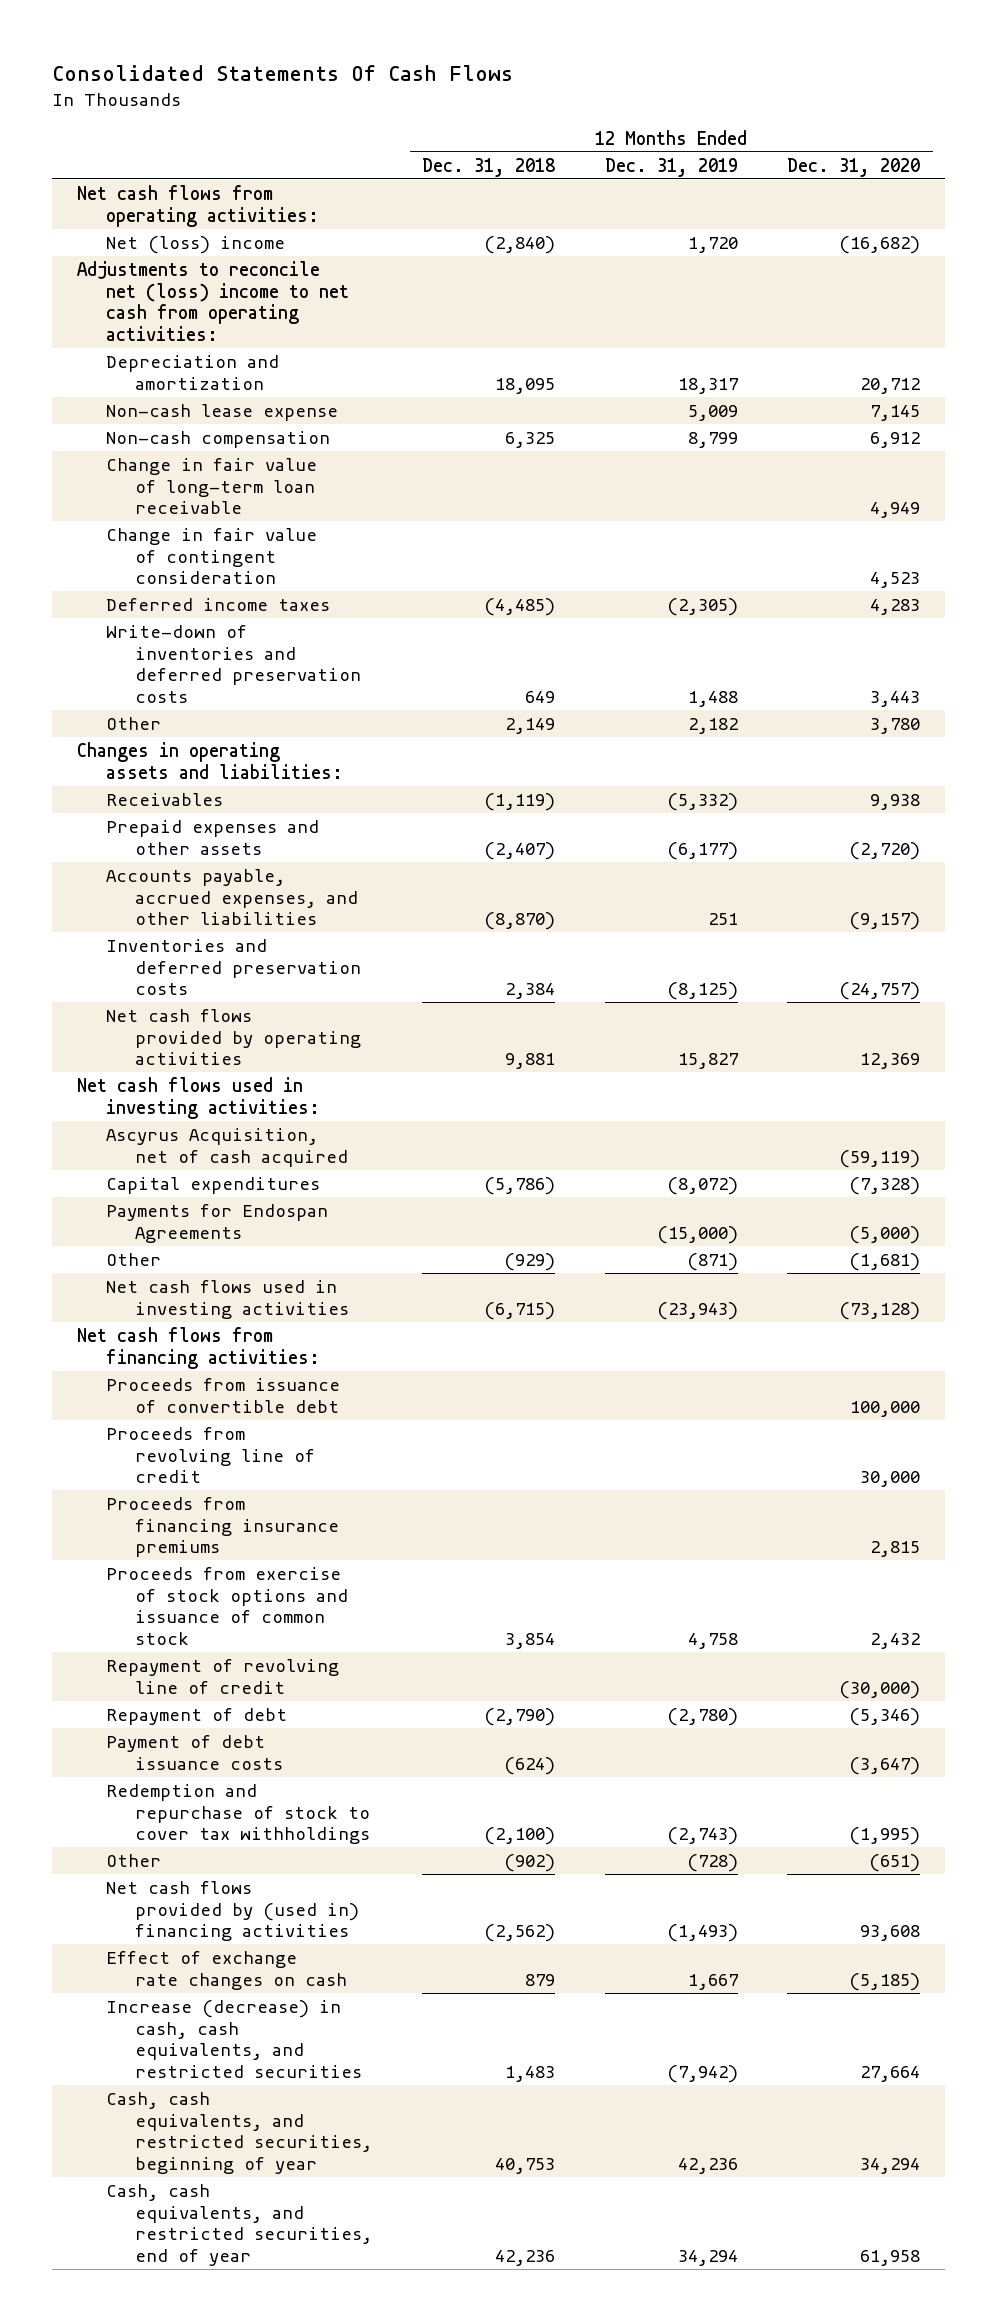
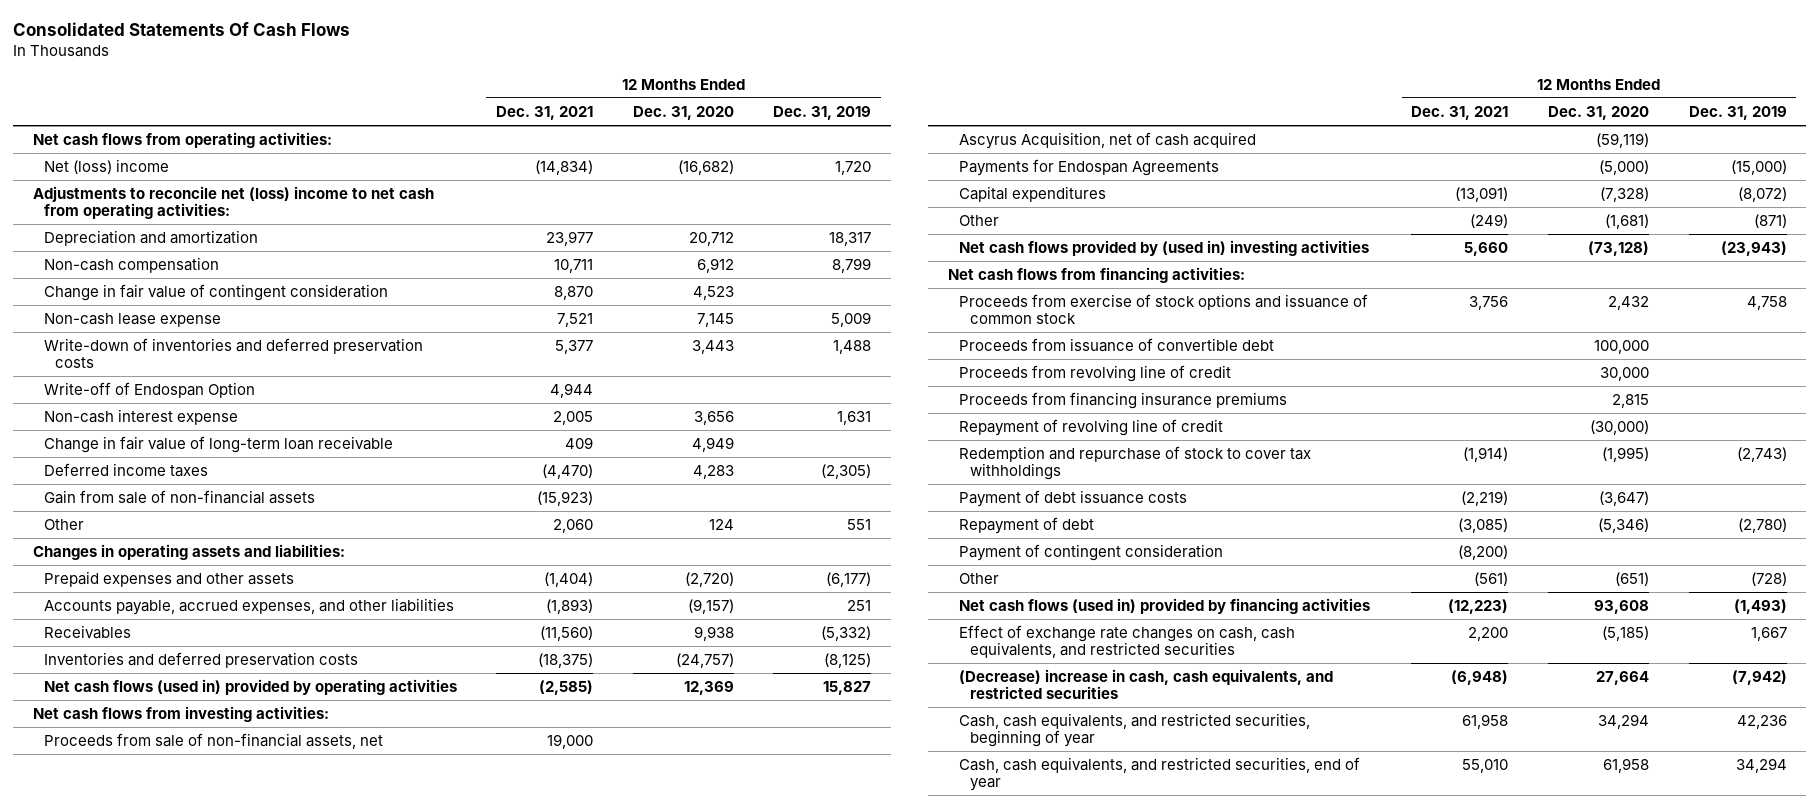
[422,157,556,177] Dec. 31, 2018 -> none
none -> [496,105,594,120] Dec. 31, 2021
[106,403,339,421] Non-cash lease expense -> [43,312,221,327] Non-cash lease expense
none -> [43,381,255,398] Write-off of Endospan Option
none -> [43,408,238,425] Non-cash interest expense
[106,457,318,515] Change in fair value of long-term loan receivable -> [43,435,393,453] Change in fair value of long-term loan receivable
[106,597,331,611] Deferred income taxes -> [43,462,208,477] Deferred income taxes
none -> [43,489,315,504] Gain from sale of non-financial assets
[687,717,738,734] 2,182 -> [847,518,872,530] 551
[870,717,921,734] 3,780 -> [708,518,734,530] 124
[106,792,224,806] Receivables -> [43,624,131,639] Receivables
[106,1008,362,1066] Net cash flows provided by operating activities -> [43,678,457,695] Net cash flows (used in) provided by operating activities
[77,1076,321,1119] Net cash flows used in investing activities: -> [32,705,329,722] Net cash flows from investing activities:
none -> [43,732,383,749] Proceeds from sale of non-financial assets, net
[106,1176,321,1194] Capital expenditures -> [958,185,1106,202] Capital expenditures
[106,1279,350,1319] Net cash flows used in investing activities -> [958,239,1369,256] Net cash flows provided by (used in) investing activities
[106,1566,349,1645] Proceeds from exercise of stock options and issuance of common stock -> [958,293,1368,325] Proceeds from exercise of stock options and issuance of common stock
[106,1734,284,1770] Payment of debt issuance costs -> [958,489,1187,507] Payment of debt issuance costs
[106,1707,288,1725] Repayment of debt -> [958,516,1094,534] Repayment of debt
none -> [958,543,1223,561] Payment of contingent consideration
[106,1880,360,1942] Net cash flows provided by (used in) financing activities -> [958,597,1370,614] Net cash flows (used in) provided by financing activities
[106,1950,348,1990] Effect of exchange rate changes on cash -> [958,624,1295,659] Effect of exchange rate changes on cash, cash equivalents, and restricted securities
[106,1999,363,2078] Increase (decrease) in cash, cash equivalents, and restricted securities -> [958,668,1333,700] (Decrease) increase in cash, cash equivalents, and restricted securities

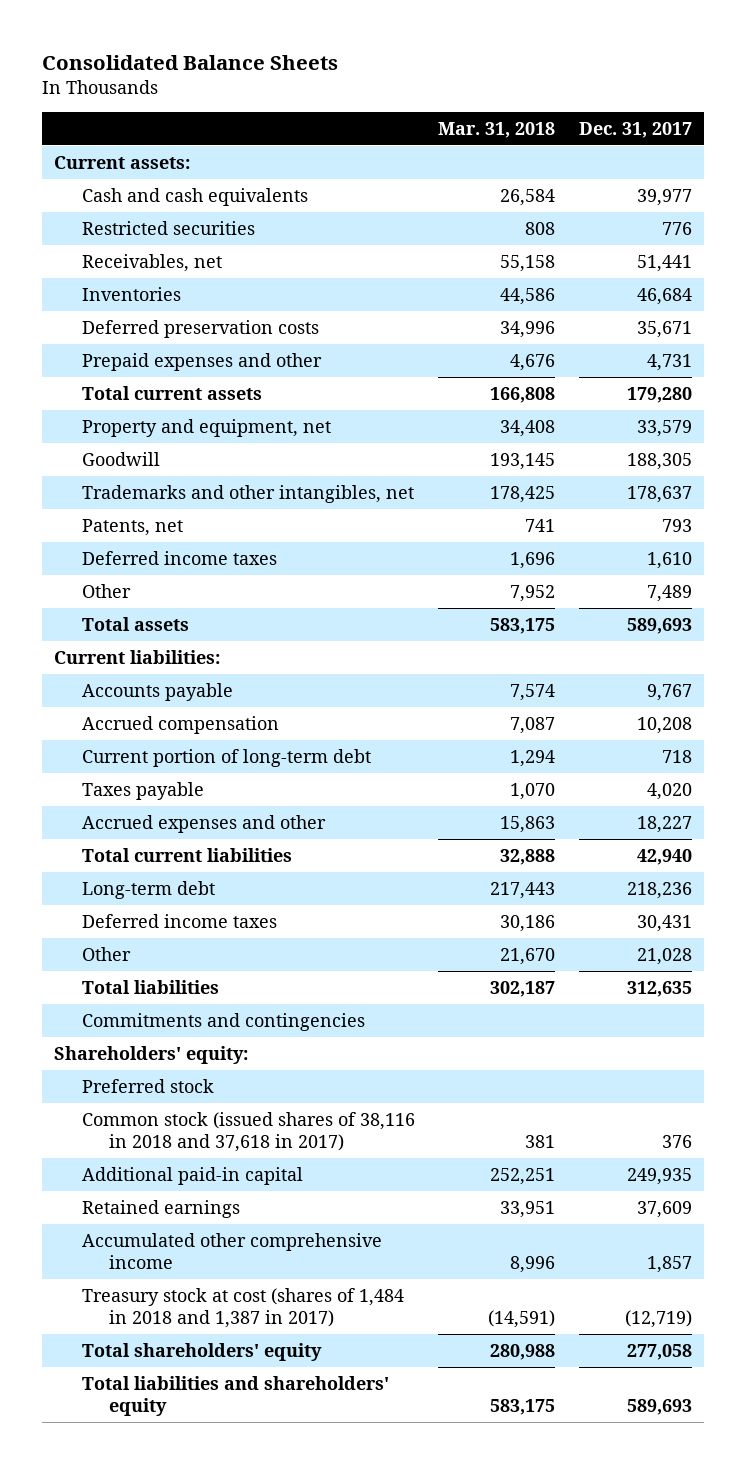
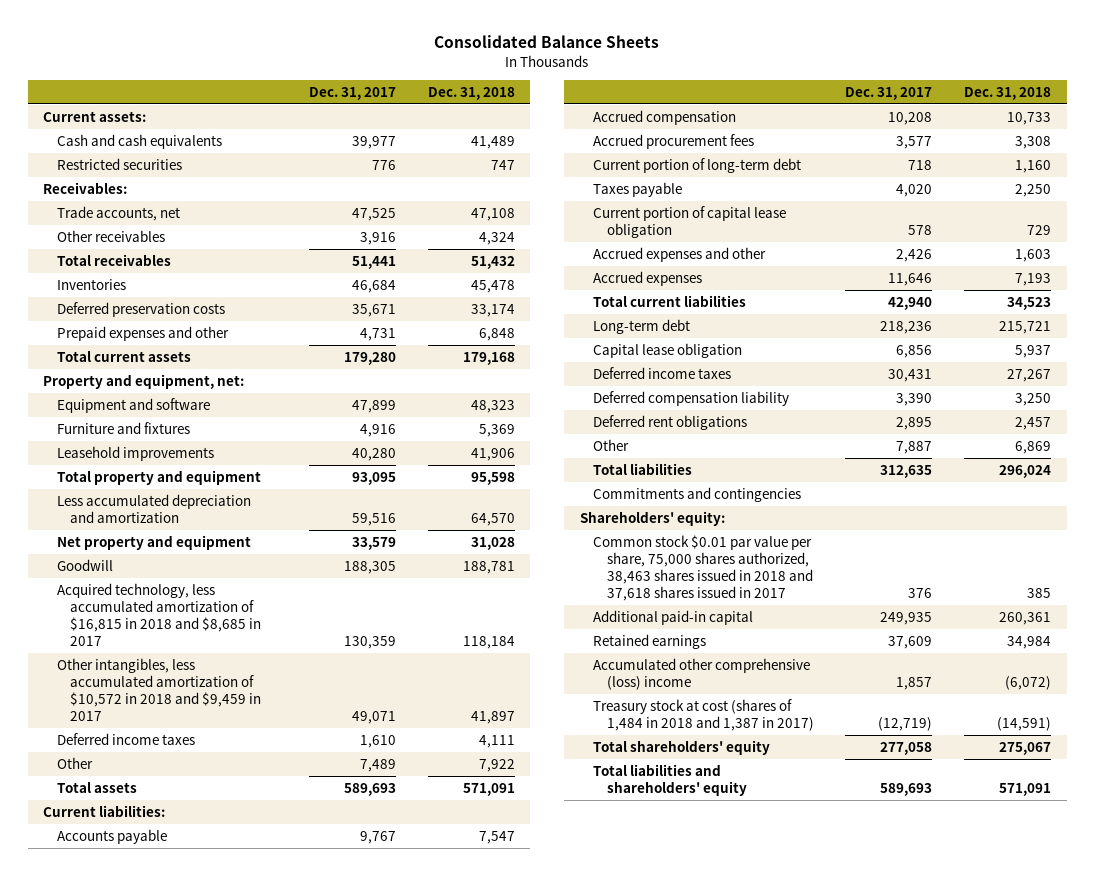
[438,121,556,138] Mar. 31, 2018 -> none
none -> [427,86,515,100] Dec. 31, 2018
none -> [43,181,128,194] Receivables:
none -> [56,205,180,221] Trade accounts, net
none -> [56,229,165,242] Other receivables
[81,253,222,272] Receivables, net -> [56,253,171,266] Total receivables
none -> [43,373,245,389] Property and equipment, net:
none -> [56,397,210,413] Equipment and software
none -> [56,421,190,434] Furniture and fixtures
none -> [56,445,214,461] Leasehold improvements
none -> [56,469,261,485] Total property and equipment
none -> [56,493,251,523] Less accumulated depreciation and amortization
[81,418,331,437] Property and equipment, net -> [56,534,251,550] Net property and equipment
[81,484,414,503] Trademarks and other intangibles, net -> none
[81,518,183,536] Patents, net -> none
none -> [56,582,261,646] Acquired technology, less accumulated amortization of $16,815 in 2018 and $8,685 in 2017
none -> [56,657,261,721] Other intangibles, less accumulated amortization of $10,572 in 2018 and $9,459 in 2017
none -> [593,133,755,149] Accrued procurement fees
none -> [593,205,787,238] Current portion of capital lease obligation
[636,815,692,833] 18,227 -> [896,248,933,262] 2,426
none -> [593,270,703,286] Accrued expenses
none -> [593,342,743,358] Capital lease obligation
none -> [593,390,790,406] Deferred compensation liability
none -> [593,414,748,430] Deferred rent obligations
[636,947,692,965] 21,028 -> [896,440,933,454] 7,887
[81,1078,214,1093] Preferred stock -> none
[81,1111,415,1153] Common stock (issued shares of 38,116 in 2018 and 37,618 in 2017) -> [593,534,813,601] Common stock $0.01 par value per share, 75,000 shares authorized, 38,463 shares issued in 2018 and 37,618 shares issued in 2017
[81,1232,382,1270] Accumulated other comprehensive income -> [593,657,811,690] Accumulated other comprehensive (loss) income

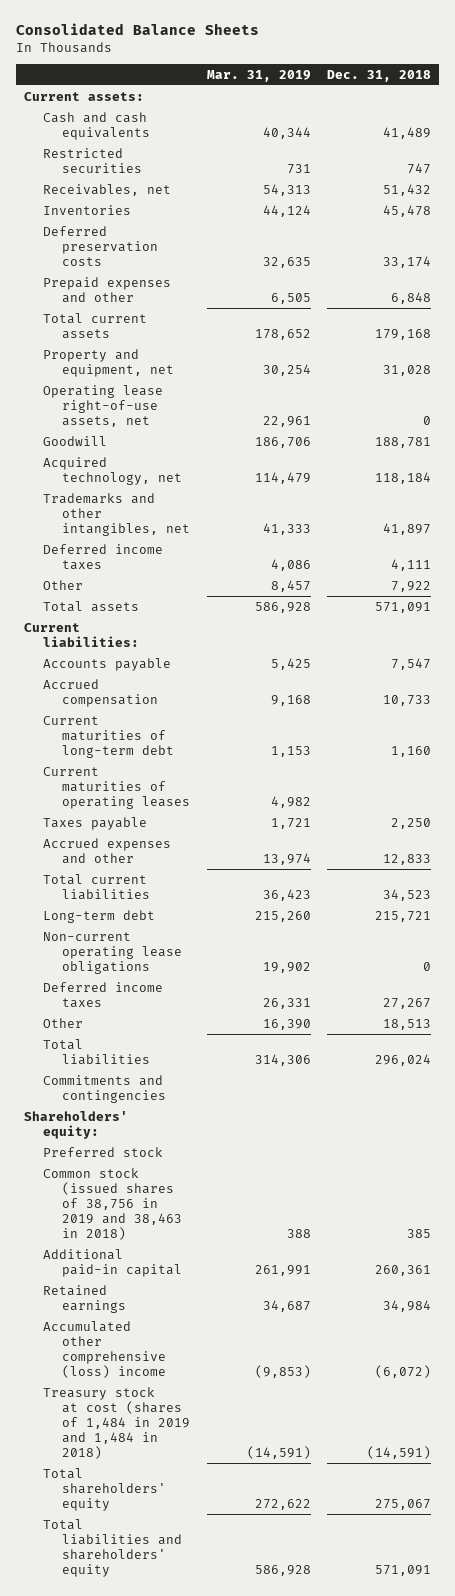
[308,86,396,100] Dec. 31, 2017 -> none
none -> [206,69,311,82] Mar. 31, 2019
[43,181,128,194] Receivables: -> none
[56,205,180,221] Trade accounts, net -> none
[56,229,165,242] Other receivables -> none
[56,253,171,266] Total receivables -> [43,183,172,196] Receivables, net
[43,373,245,389] Property and equipment, net: -> none
[56,397,210,413] Equipment and software -> none
[56,421,190,434] Furniture and fixtures -> none
[56,445,214,461] Leasehold improvements -> none
[56,469,261,485] Total property and equipment -> none
[56,493,251,523] Less accumulated depreciation and amortization -> none
[56,534,251,550] Net property and equipment -> [43,348,175,377] Property and equipment, net
none -> [43,384,164,427] Operating lease right-of-use assets, net
[56,582,261,646] Acquired technology, less accumulated amortization of $16,815 in 2018 and $8,685 in 2017 -> [43,456,183,485] Acquired technology, net
[56,657,261,721] Other intangibles, less accumulated amortization of $10,572 in 2018 and $9,459 in 2017 -> [43,492,191,536] Trademarks and other intangibles, net
[593,133,755,149] Accrued procurement fees -> none
[593,157,802,173] Current portion of long-term debt -> [43,715,175,758] Current maturities of long-term debt
none -> [43,766,191,809] Current maturities of operating leases
[593,205,787,238] Current portion of capital lease obligation -> none
[593,270,703,286] Accrued expenses -> none
[1015,248,1052,262] 1,603 -> [382,853,431,865] 12,833
[593,342,743,358] Capital lease obligation -> none
none -> [43,931,183,974] Non-current operating lease obligations
[593,390,790,406] Deferred compensation liability -> none
[593,414,748,430] Deferred rent obligations -> none
[1015,440,1052,454] 6,869 -> [382,1018,431,1030] 18,513
none -> [43,1146,164,1157] Preferred stock
[593,534,813,601] Common stock $0.01 par value per share, 75,000 shares authorized, 38,463 shares issued in 2018 and 37,618 shares issued in 2017 -> [43,1167,183,1240] Common stock (issued shares of 38,756 in 2019 and 38,463 in 2018)
[593,698,814,731] Treasury stock at cost (shares of 1,484 in 2018 and 1,387 in 2017) -> [43,1386,191,1459] Treasury stock at cost (shares of 1,484 in 2019 and 1,484 in 2018)

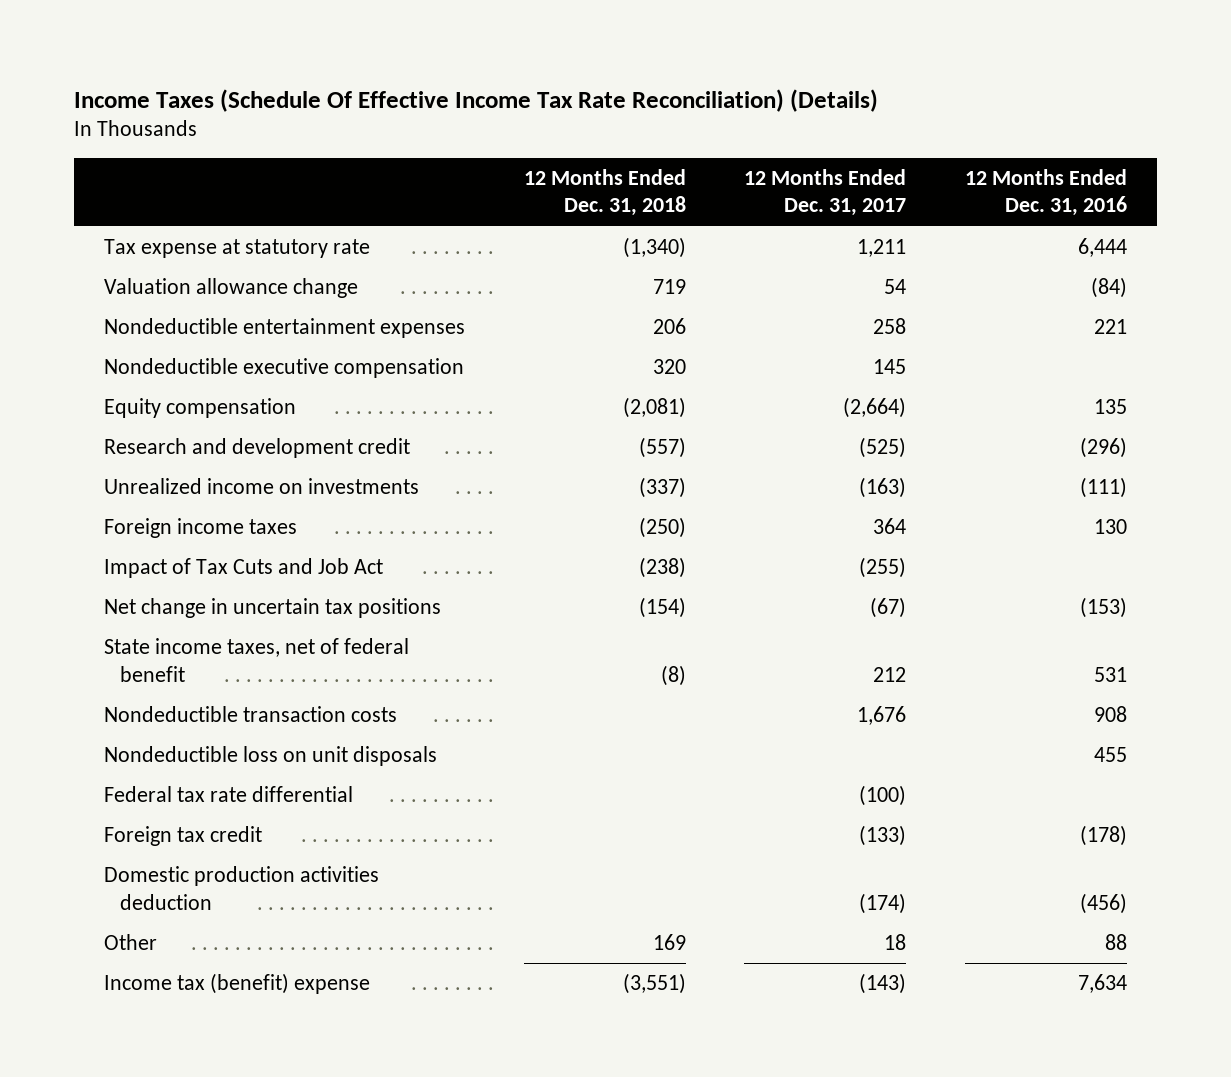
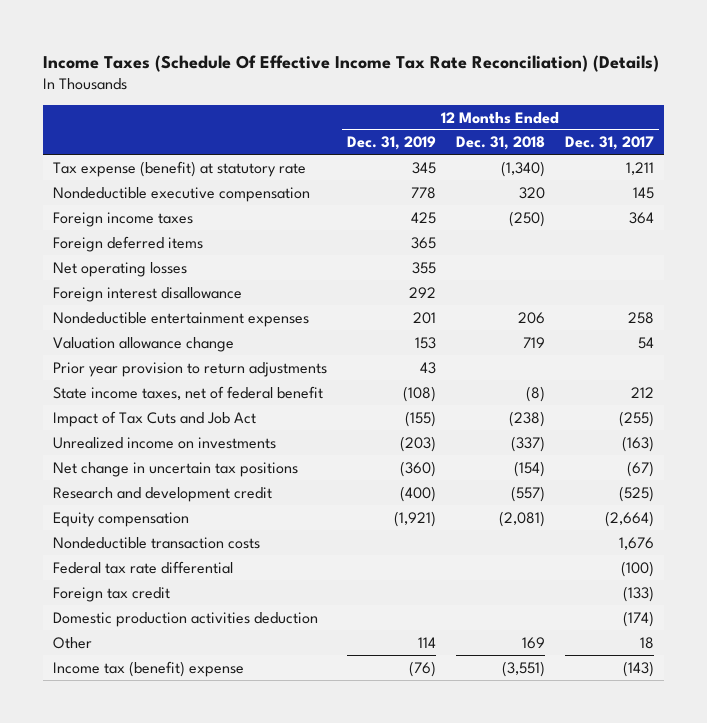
[965,168,1128,217] 12 Months Ended Dec. 31, 2016 -> none
none -> [347,136,437,151] Dec. 31, 2019
[103,239,370,259] Tax expense at statutory rate -> [53,160,307,177] Tax expense (benefit) at statutory rate
none -> [53,235,204,252] Foreign deferred items
none -> [53,261,188,277] Net operating losses
none -> [53,286,243,302] Foreign interest disallowance
[103,318,465,339] Nondeductible entertainment expenses -> [53,311,310,327] Nondeductible entertainment expenses
[103,278,358,299] Valuation allowance change -> [53,336,235,352] Valuation allowance change
none -> [53,361,328,377] Prior year provision to return adjustments
[103,638,409,682] State income taxes, net of federal benefit -> [53,385,324,400] State income taxes, net of federal benefit
[103,478,419,495] Unrealized income on investments -> [53,436,277,449] Unrealized income on investments
[103,438,410,459] Research and development credit -> [53,486,273,502] Research and development credit
[103,398,296,419] Equity compensation -> [53,511,190,527] Equity compensation
[103,746,437,767] Nondeductible loss on unit disposals -> none

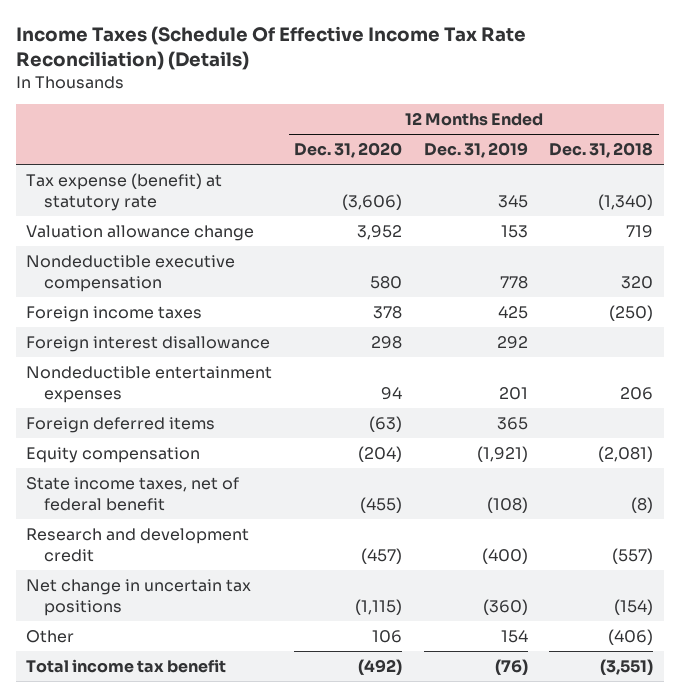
[564,136,654,151] Dec. 31, 2017 -> none
none -> [294,142,403,159] Dec. 31, 2020
[53,336,235,352] Valuation allowance change -> [26,225,255,242] Valuation allowance change
[53,261,188,277] Net operating losses -> none
[53,361,328,377] Prior year provision to return adjustments -> none
[53,235,204,252] Foreign deferred items -> [26,417,216,434] Foreign deferred items
[53,511,190,527] Equity compensation -> [26,447,201,464] Equity compensation
[53,410,257,427] Impact of Tax Cuts and Job Act -> none
[53,436,277,449] Unrealized income on investments -> none
[53,536,261,549] Nondeductible transaction costs -> none
[53,560,234,574] Federal tax rate differential -> none
[53,586,171,602] Foreign tax credit -> none
[53,611,319,627] Domestic production activities deduction -> none
[53,461,299,477] Net change in uncertain tax positions -> [26,579,252,616] Net change in uncertain tax positions
[418,636,437,648] 114 -> [500,630,528,644] 154
[521,636,545,649] 169 -> [608,629,654,646] (406)
[53,660,245,677] Income tax (benefit) expense -> [26,659,227,674] Total income tax benefit

